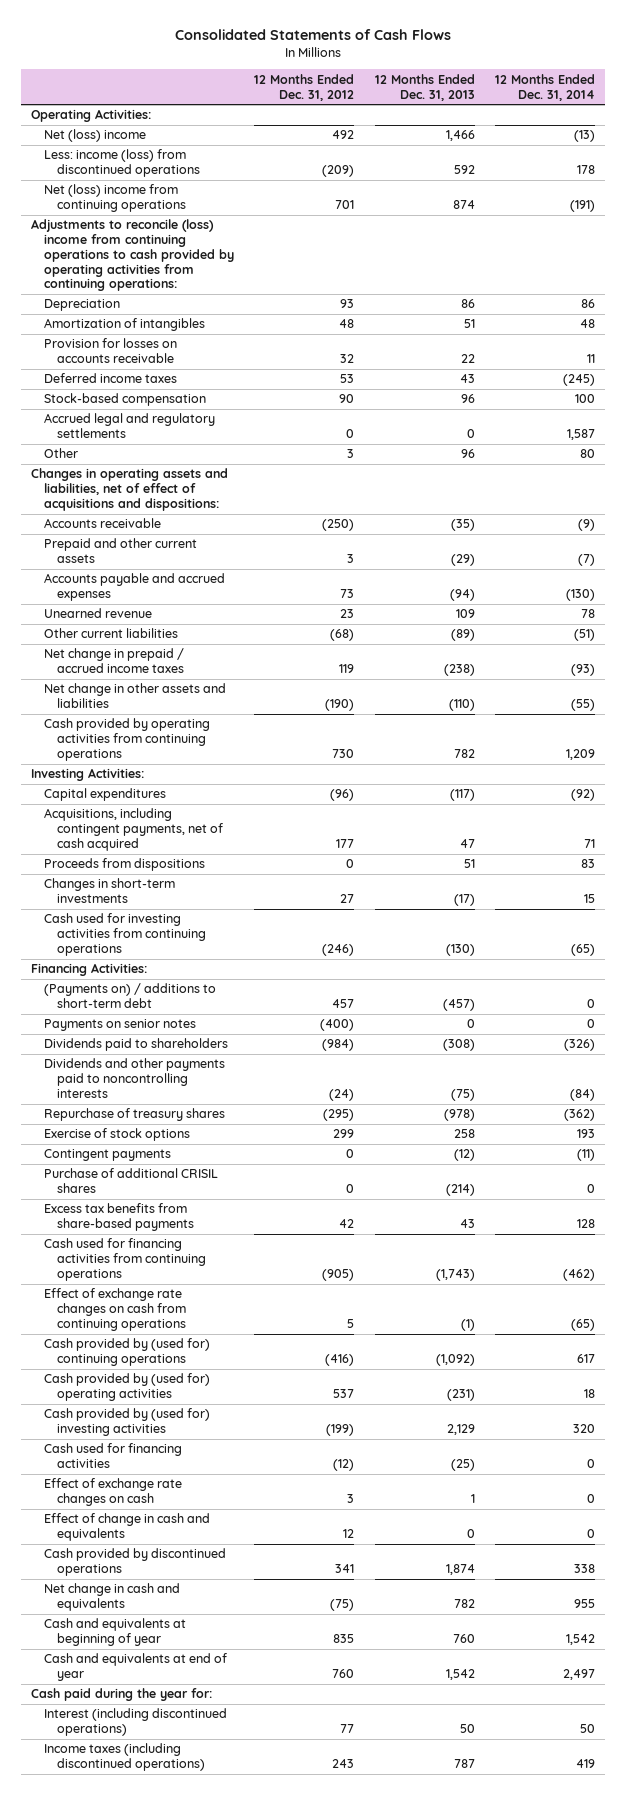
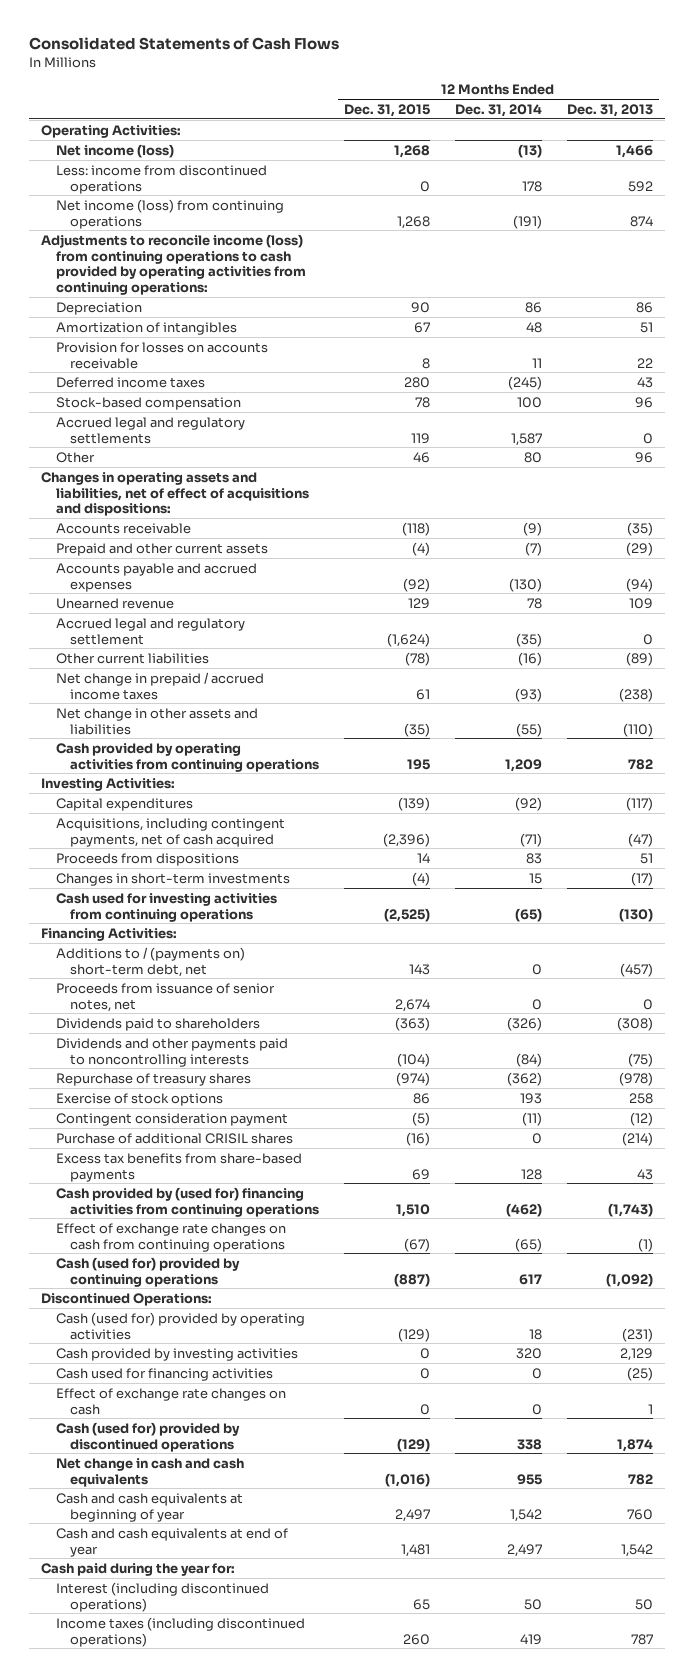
[254,73,355,101] 12 Months Ended Dec. 31, 2012 -> none
none -> [344,103,431,117] Dec. 31, 2015
[44,129,147,143] Net (loss) income -> [55,143,174,158] Net income (loss)
[44,149,201,178] Less: income (loss) from discontinued operations -> [55,164,267,194] Less: income from discontinued operations
[44,184,187,213] Net (loss) income from continuing operations -> [55,198,284,229] Net income (loss) from continuing operations
[30,219,235,292] Adjustments to reconcile (loss) income from continuing operations to cash provided by operating activities from continuing operations: -> [41,233,306,296] Adjustments to reconcile income (loss) from continuing operations to cash provided by operating activities from continuing operations:
none -> [55,617,245,645] Accrued legal and regulatory settlement
[573,629,595,642] (51) -> [517,651,542,666] (16)
[459,838,475,848] 47 -> [627,832,653,847] (47)
[583,838,595,848] 71 -> [519,832,542,847] (71)
[44,983,217,1009] (Payments on) / additions to short-term debt -> [55,946,245,977] Additions to / (payments on) short-term debt, net
[44,1019,197,1032] Payments on senior notes -> [55,982,275,1012] Proceeds from issuance of senior notes, net
[44,1149,172,1162] Contingent payments -> [55,1112,288,1126] Contingent consideration payment
[44,1238,207,1281] Cash used for financing activities from continuing operations -> [55,1186,320,1217] Cash provided by (used for) financing activities from continuing operations
[44,1338,211,1367] Cash provided by (used for) continuing operations -> [55,1256,240,1287] Cash (used for) provided by continuing operations
none -> [41,1292,213,1306] Discontinued Operations:
[44,1373,211,1402] Cash provided by (used for) operating activities -> [55,1311,305,1340] Cash (used for) provided by operating activities
[44,1408,211,1437] Cash provided by (used for) investing activities -> [55,1347,298,1361] Cash provided by investing activities
[44,1513,211,1542] Effect of change in cash and equivalents -> none
[44,1548,227,1577] Cash provided by discontinued operations -> [55,1421,240,1452] Cash (used for) provided by discontinued operations
[44,1583,181,1612] Net change in cash and equivalents -> [55,1457,244,1487] Net change in cash and cash equivalents
[44,1618,187,1647] Cash and equivalents at beginning of year -> [55,1492,243,1522] Cash and cash equivalents at beginning of year
[44,1653,228,1682] Cash and equivalents at end of year -> [55,1527,288,1557] Cash and cash equivalents at end of year

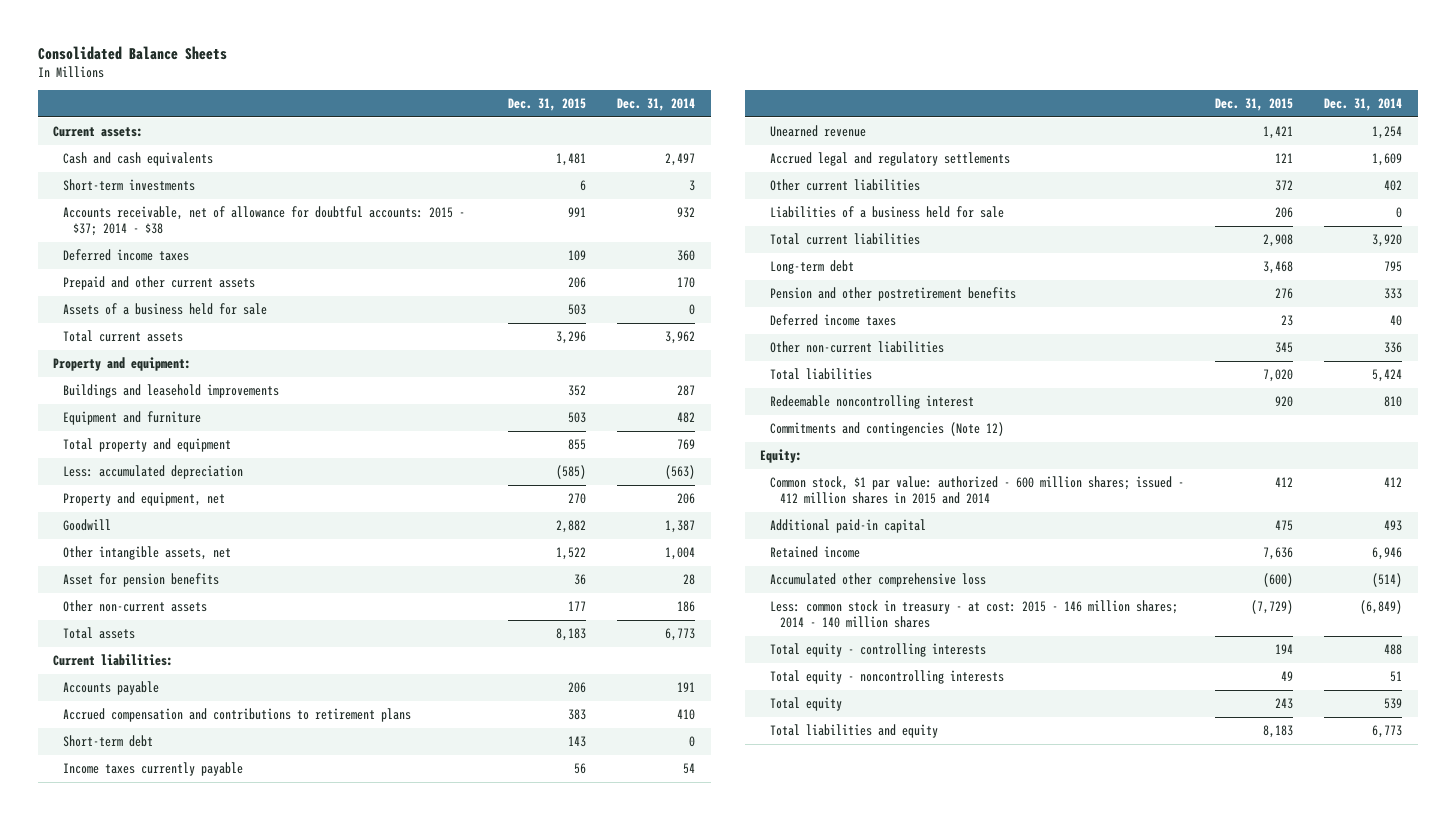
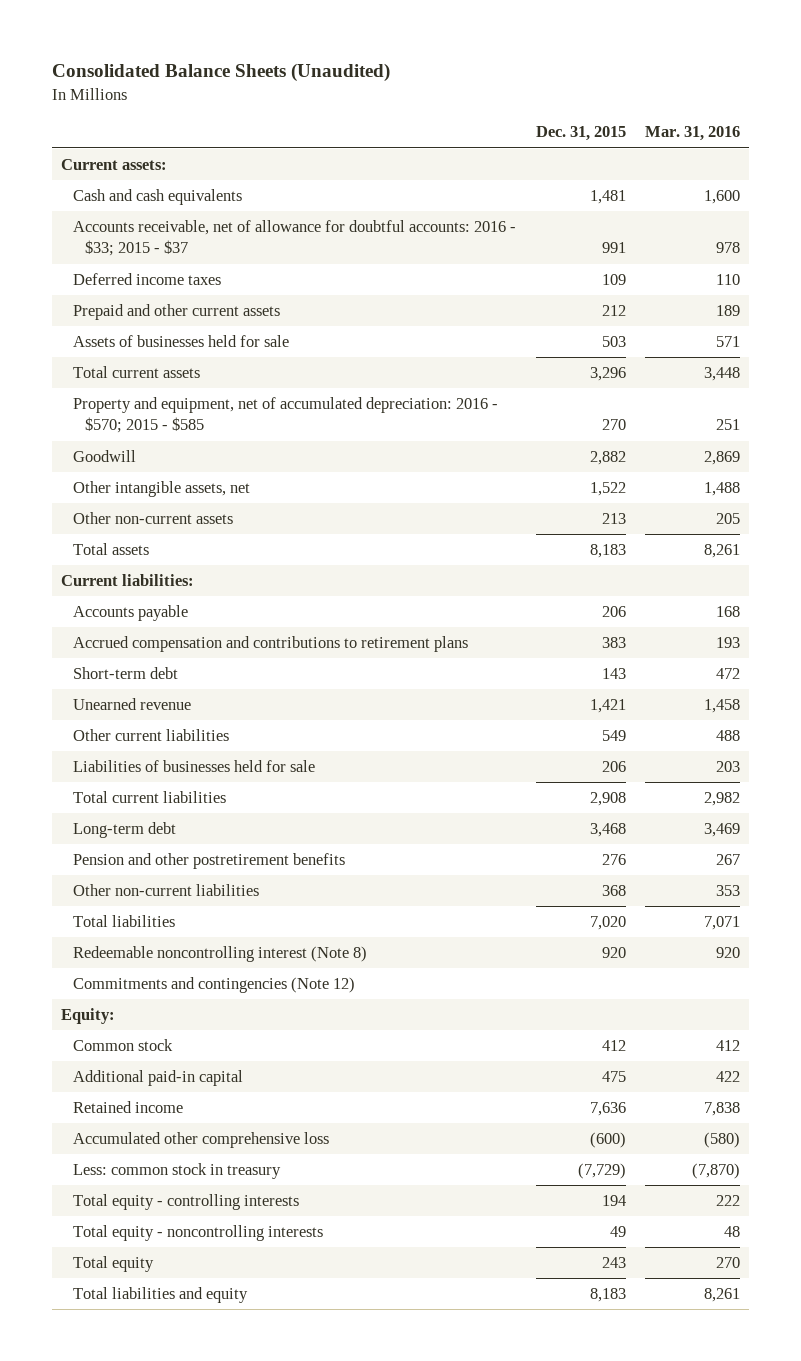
[37,45,227,60] Consolidated Balance Sheets -> [51,63,390,83] Consolidated Balance Sheets (Unaudited)
[617,98,696,112] Dec. 31, 2014 -> none
none -> [644,126,740,142] Mar. 31, 2016
[62,179,195,192] Short-term investments -> none
[62,206,465,237] Accounts receivable, net of allowance for doubtful accounts: 2015 - $37; 2014 - $38 -> [73,219,517,257] Accounts receivable, net of allowance for doubtful accounts: 2016 - $33; 2015 - $37
[568,277,587,289] 206 -> [601,304,626,316] 212
[62,303,267,316] Assets of a business held for sale -> [73,334,290,347] Assets of businesses held for sale
[53,357,192,372] Property and equipment: -> none
[62,384,279,399] Buildings and leasehold improvements -> none
[62,411,201,426] Equipment and furniture -> none
[62,438,231,453] Total property and equipment -> none
[62,465,243,480] Less: accumulated depreciation -> none
[62,492,225,507] Property and equipment, net -> [73,396,499,434] Property and equipment, net of accumulated depreciation: 2016 - $570; 2015 - $585
[62,573,219,588] Asset for pension benefits -> none
[568,601,587,612] 177 -> [601,512,626,524] 213
[62,762,243,777] Income taxes currently payable -> none
[769,152,1010,167] Accrued legal and regulatory settlements -> none
[1275,180,1294,192] 372 -> [601,729,626,741] 549
[769,206,1004,219] Liabilities of a business held for sale -> [73,759,316,772] Liabilities of businesses held for sale
[769,314,896,327] Deferred income taxes -> none
[1275,342,1294,354] 345 -> [601,884,626,896] 368
[769,395,974,410] Redeemable noncontrolling interest -> [73,945,368,962] Redeemable noncontrolling interest (Note 8)
[769,476,1184,505] Common stock, $1 par value: authorized - 600 million shares; issued - 412 million shares in 2015 and 2014 -> [73,1038,174,1051] Common stock
[769,600,1178,629] Less: common stock in treasury - at cost: 2015 - 146 million shares; 2014 - 140 million shares -> [73,1162,282,1179] Less: common stock in treasury

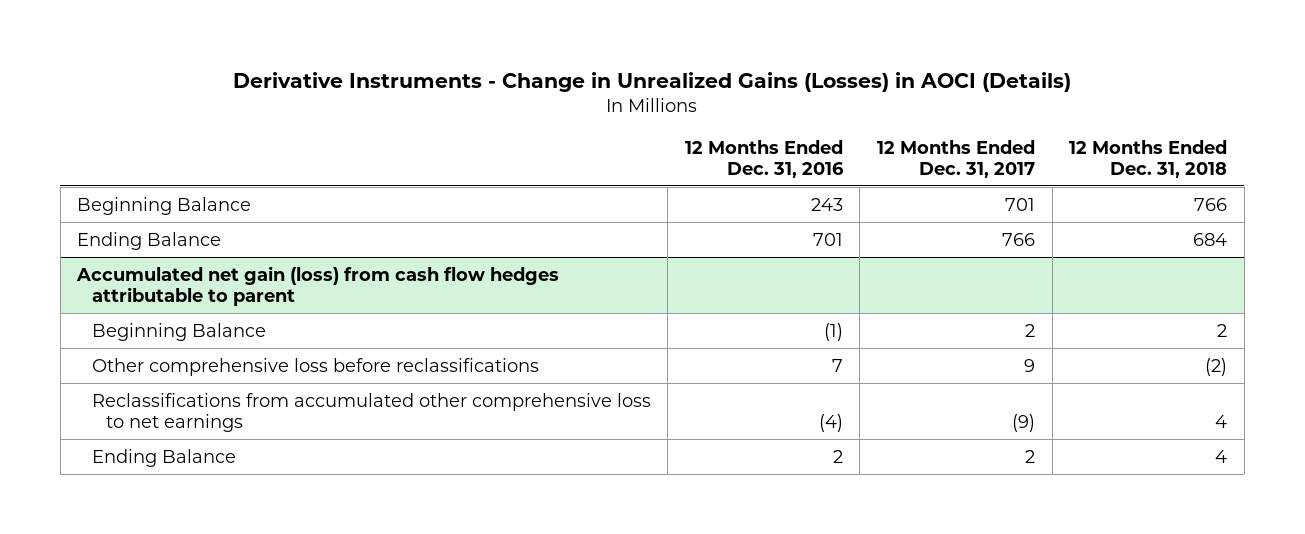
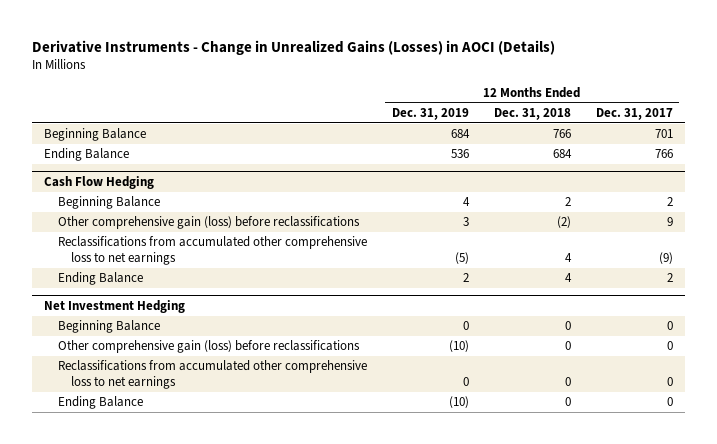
[684,139,844,178] 12 Months Ended Dec. 31, 2016 -> none
none -> [391,107,469,120] Dec. 31, 2019
[76,265,560,306] Accumulated net gain (loss) from cash flow hedges attributable to parent -> none
none -> [44,176,155,190] Cash Flow Hedging
[91,357,539,376] Other comprehensive loss before reclassifications -> [57,216,360,230] Other comprehensive gain (loss) before reclassifications
none -> [44,300,186,314] Net Investment Hedging
none -> [57,320,160,334] Beginning Balance
none -> [57,340,360,354] Other comprehensive gain (loss) before reclassifications
none -> [57,360,367,389] Reclassifications from accumulated other comprehensive loss to net earnings
none -> [57,396,143,410] Ending Balance

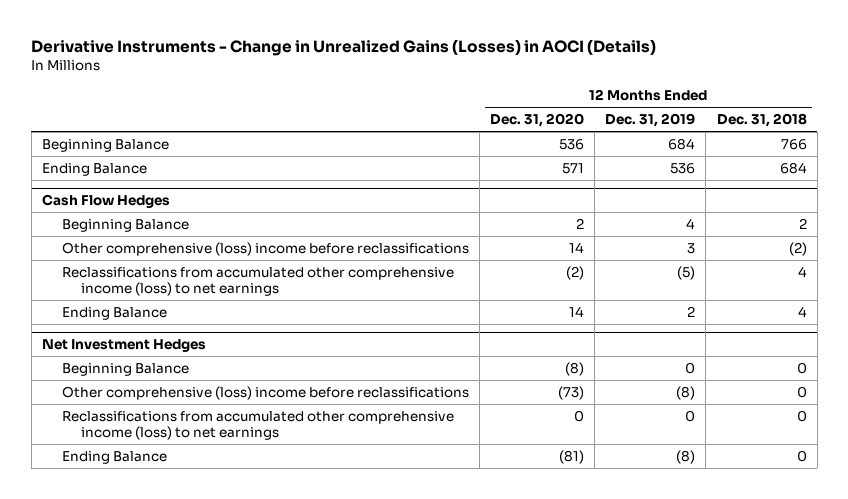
[595,107,673,120] Dec. 31, 2017 -> none
none -> [489,113,584,128] Dec. 31, 2020
[44,176,155,190] Cash Flow Hedging -> [41,193,170,208] Cash Flow Hedges
[57,216,360,230] Other comprehensive gain (loss) before reclassifications -> [61,241,469,256] Other comprehensive (loss) income before reclassifications
[57,236,367,265] Reclassifications from accumulated other comprehensive loss to net earnings -> [61,266,454,297] Reclassifications from accumulated other comprehensive income (loss) to net earnings
[44,300,186,314] Net Investment Hedging -> [41,338,206,352] Net Investment Hedges
[57,340,360,354] Other comprehensive gain (loss) before reclassifications -> [61,385,469,400] Other comprehensive (loss) income before reclassifications
[448,340,469,353] (10) -> [676,385,696,400] (8)
[57,360,367,389] Reclassifications from accumulated other comprehensive loss to net earnings -> [61,410,454,441] Reclassifications from accumulated other comprehensive income (loss) to net earnings
[448,396,469,409] (10) -> [676,449,696,464] (8)

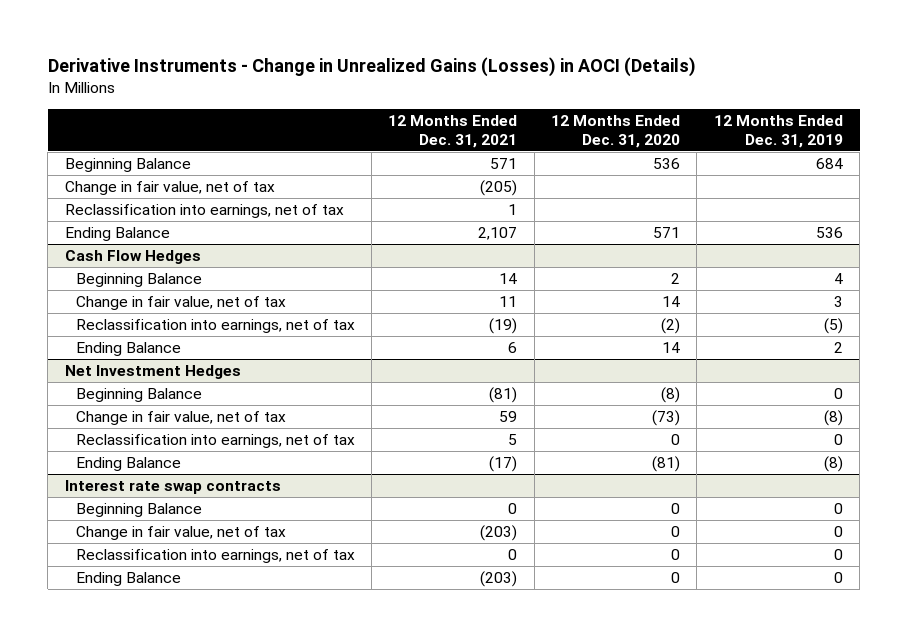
[716,113,807,128] Dec. 31, 2018 -> none
none -> [388,114,518,148] 12 Months Ended Dec. 31, 2021
none -> [64,181,275,196] Change in fair value, net of tax
none -> [64,204,344,219] Reclassification into earnings, net of tax
[61,241,469,256] Other comprehensive (loss) income before reclassifications -> [75,296,286,311] Change in fair value, net of tax
[61,266,454,297] Reclassifications from accumulated other comprehensive income (loss) to net earnings -> [75,319,355,334] Reclassification into earnings, net of tax
[61,385,469,400] Other comprehensive (loss) income before reclassifications -> [75,411,286,426] Change in fair value, net of tax
[61,410,454,441] Reclassifications from accumulated other comprehensive income (loss) to net earnings -> [75,434,355,449] Reclassification into earnings, net of tax
none -> [64,480,281,495] Interest rate swap contracts
none -> [75,503,202,518] Beginning Balance
none -> [75,526,286,541] Change in fair value, net of tax
none -> [75,549,355,564] Reclassification into earnings, net of tax
none -> [75,572,181,587] Ending Balance

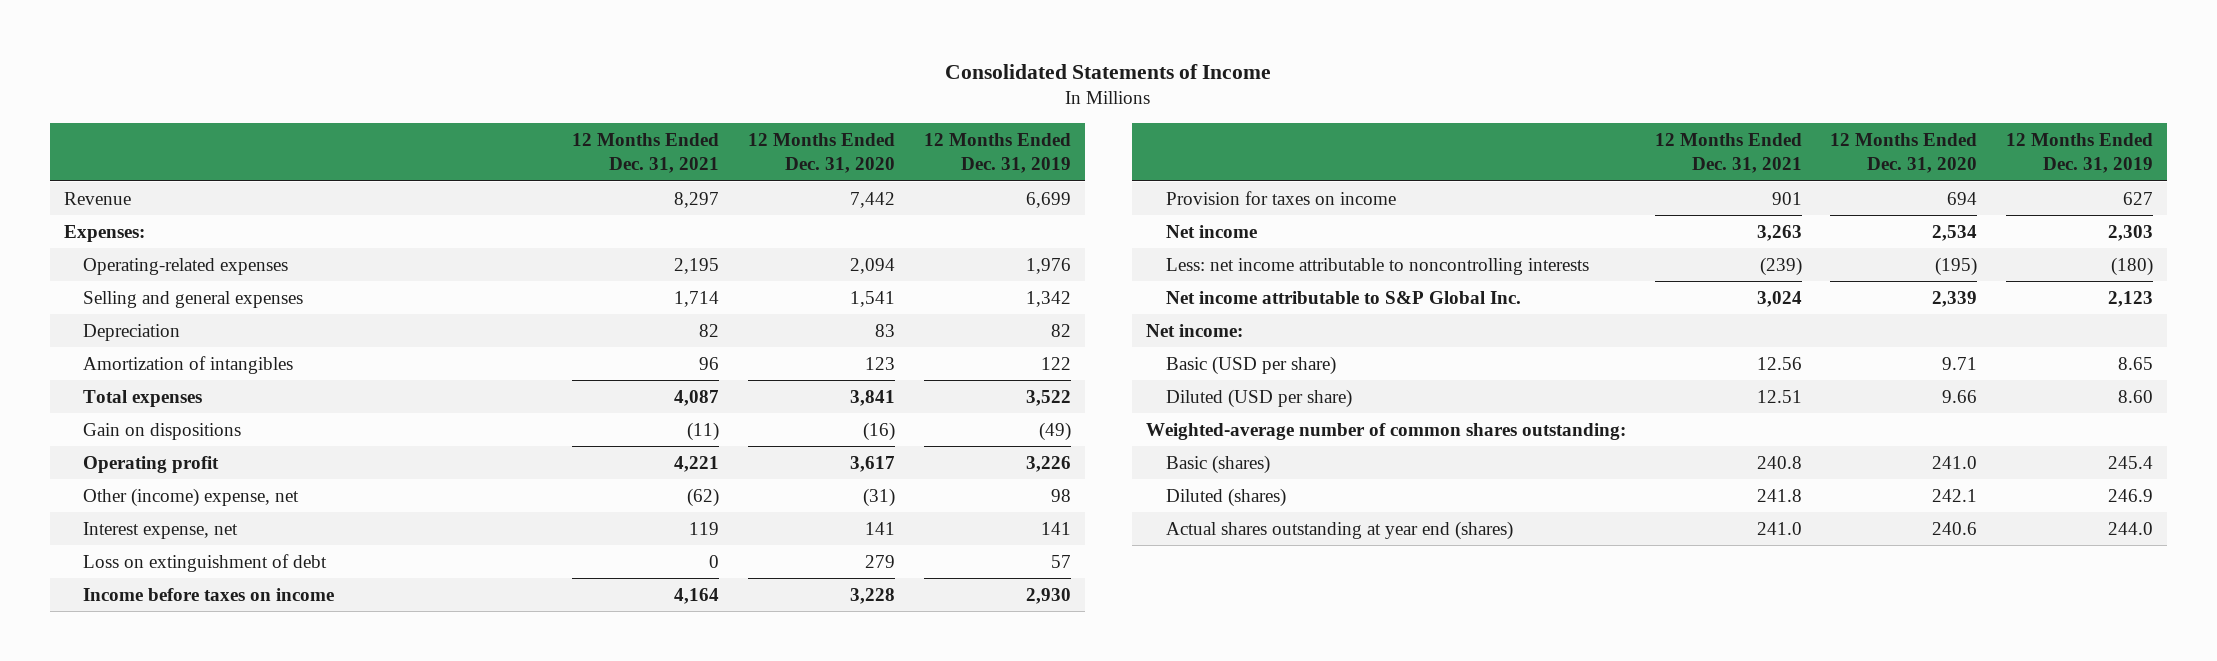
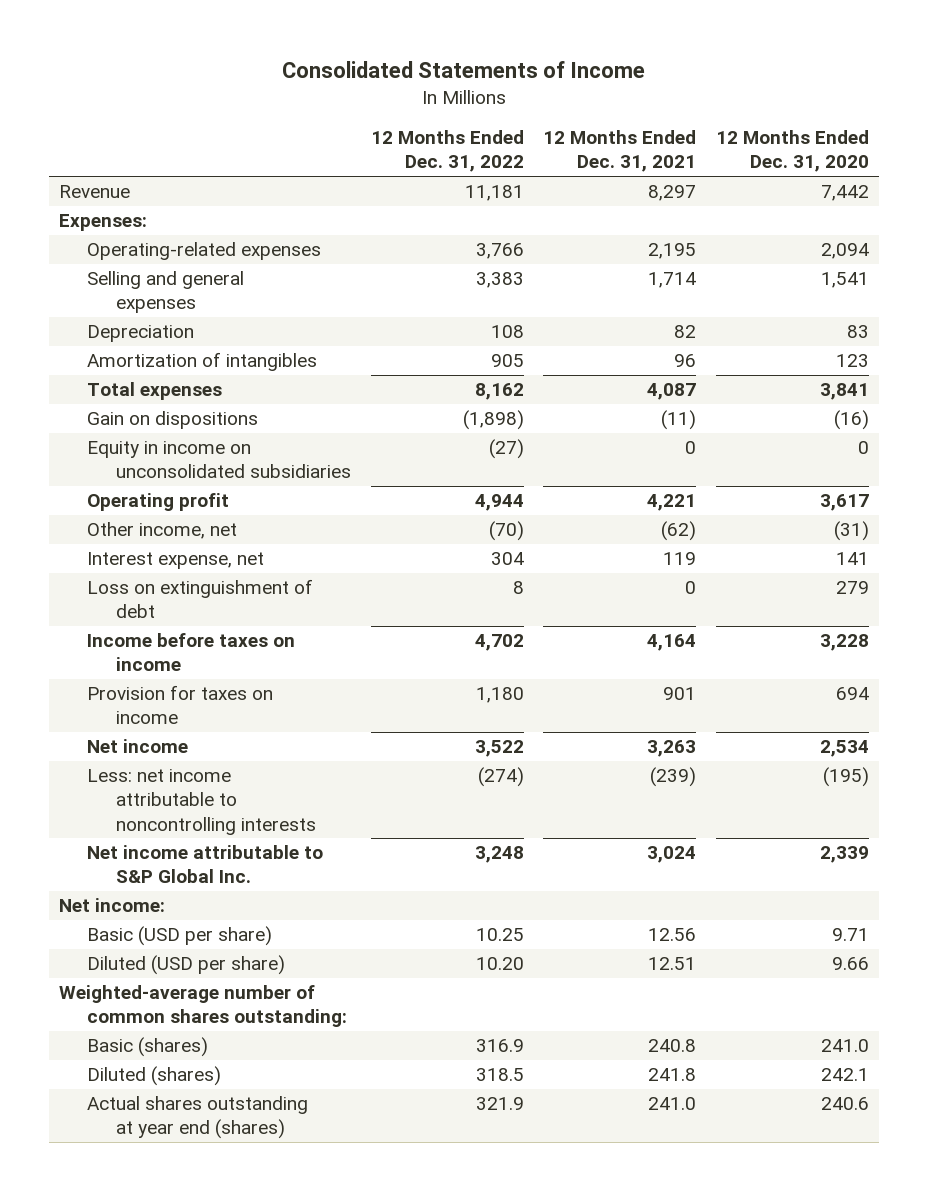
[923,132,1071,174] 12 Months Ended Dec. 31, 2019 -> none
none -> [370,130,524,173] 12 Months Ended Dec. 31, 2022
none -> [87,441,351,479] Equity in income on unconsolidated subsidiaries
[83,487,300,507] Other (income) expense, net -> [87,522,238,540] Other income, net

